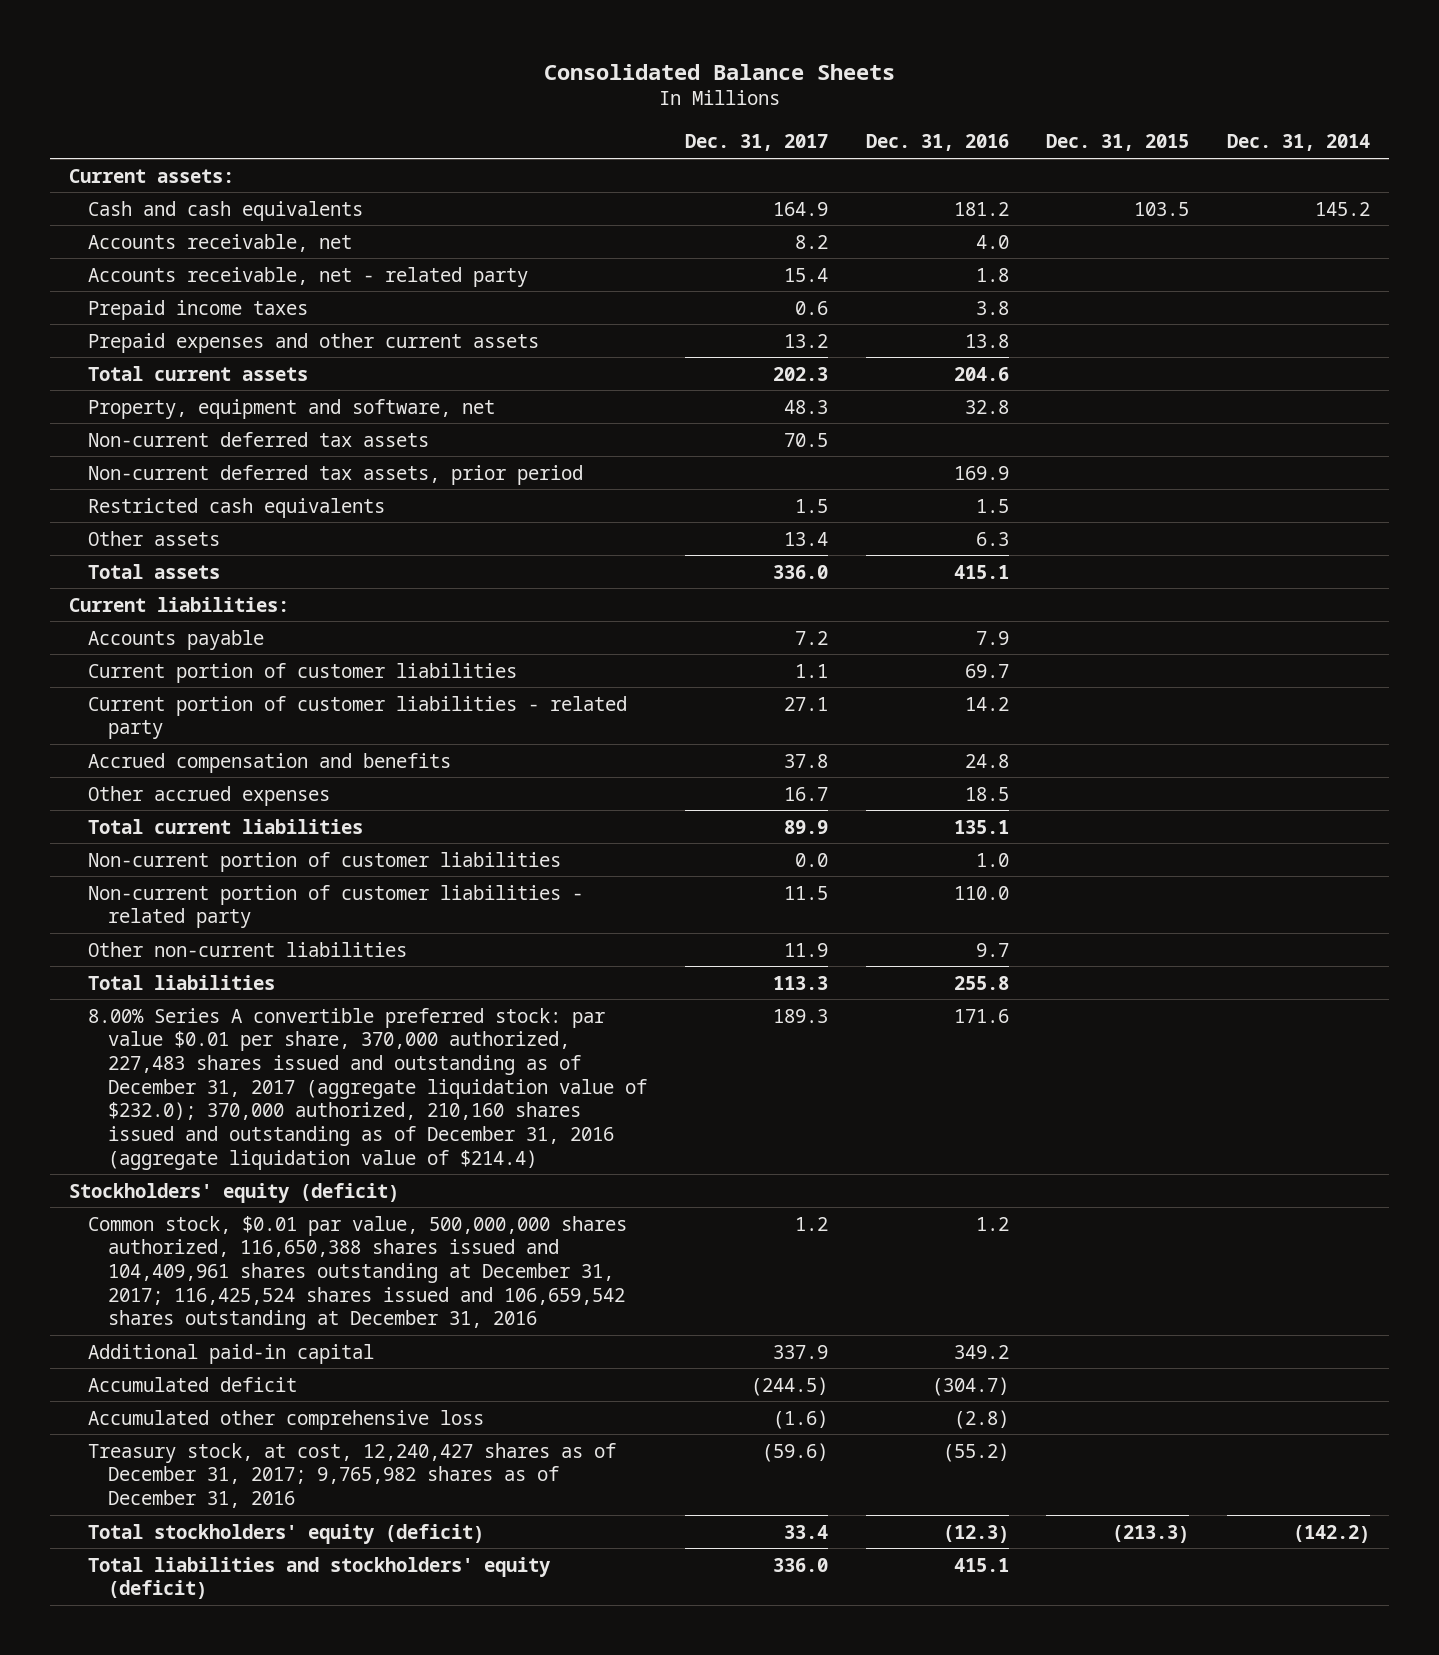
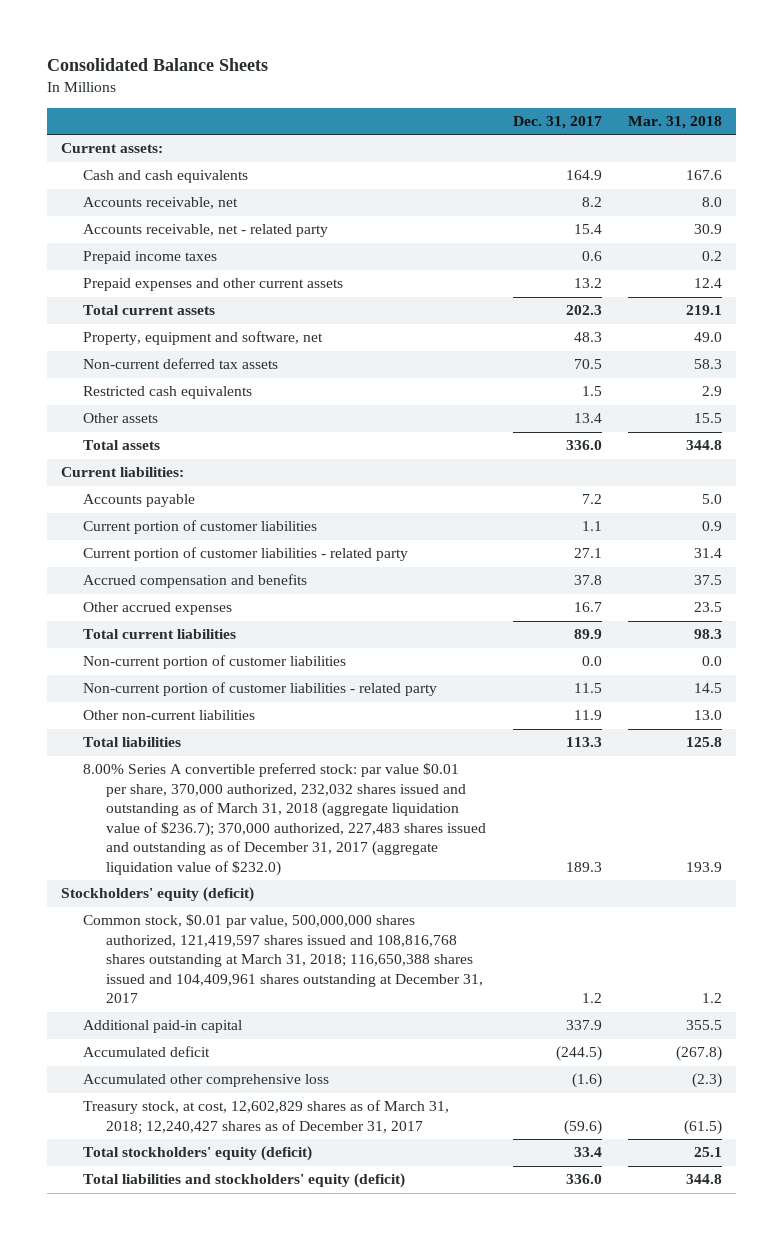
[865,134,1009,152] Dec. 31, 2016 -> none
[1046,134,1190,152] Dec. 31, 2015 -> none
[1227,134,1371,152] Dec. 31, 2014 -> none
none -> [628,116,723,130] Mar. 31, 2018
[88,464,584,485] Non-current deferred tax assets, prior period -> none
[88,1007,647,1170] 8.00% Series A convertible preferred stock: par value $0.01 per share, 370,000 authorized, 227,483 shares issued and outstanding as of December 31, 2017 (aggregate liquidation value of $232.0); 370,000 authorized, 210,160 shares issued and outstanding as of December 31, 2016 (aggregate liquidation value of $214.4) -> [83,763,486,876] 8.00% Series A convertible preferred stock: par value $0.01 per share, 370,000 authorized, 232,032 shares issued and outstanding as of March 31, 2018 (aggregate liquidation value of $236.7); 370,000 authorized, 227,483 shares issued and outstanding as of December 31, 2017 (aggregate liquidation value of $232.0)
[88,1215,628,1331] Common stock, $0.01 par value, 500,000,000 shares authorized, 116,650,388 shares issued and 104,409,961 shares outstanding at December 31, 2017; 116,425,524 shares issued and 106,659,542 shares outstanding at December 31, 2016 -> [83,914,483,1004] Common stock, $0.01 par value, 500,000,000 shares authorized, 121,419,597 shares issued and 108,816,768 shares outstanding at March 31, 2018; 116,650,388 shares issued and 104,409,961 shares outstanding at December 31, 2017
[88,1442,617,1508] Treasury stock, at cost, 12,240,427 shares as of December 31, 2017; 9,765,982 shares as of December 31, 2016 -> [83,1100,450,1134] Treasury stock, at cost, 12,602,829 shares as of March 31, 2018; 12,240,427 shares as of December 31, 2017

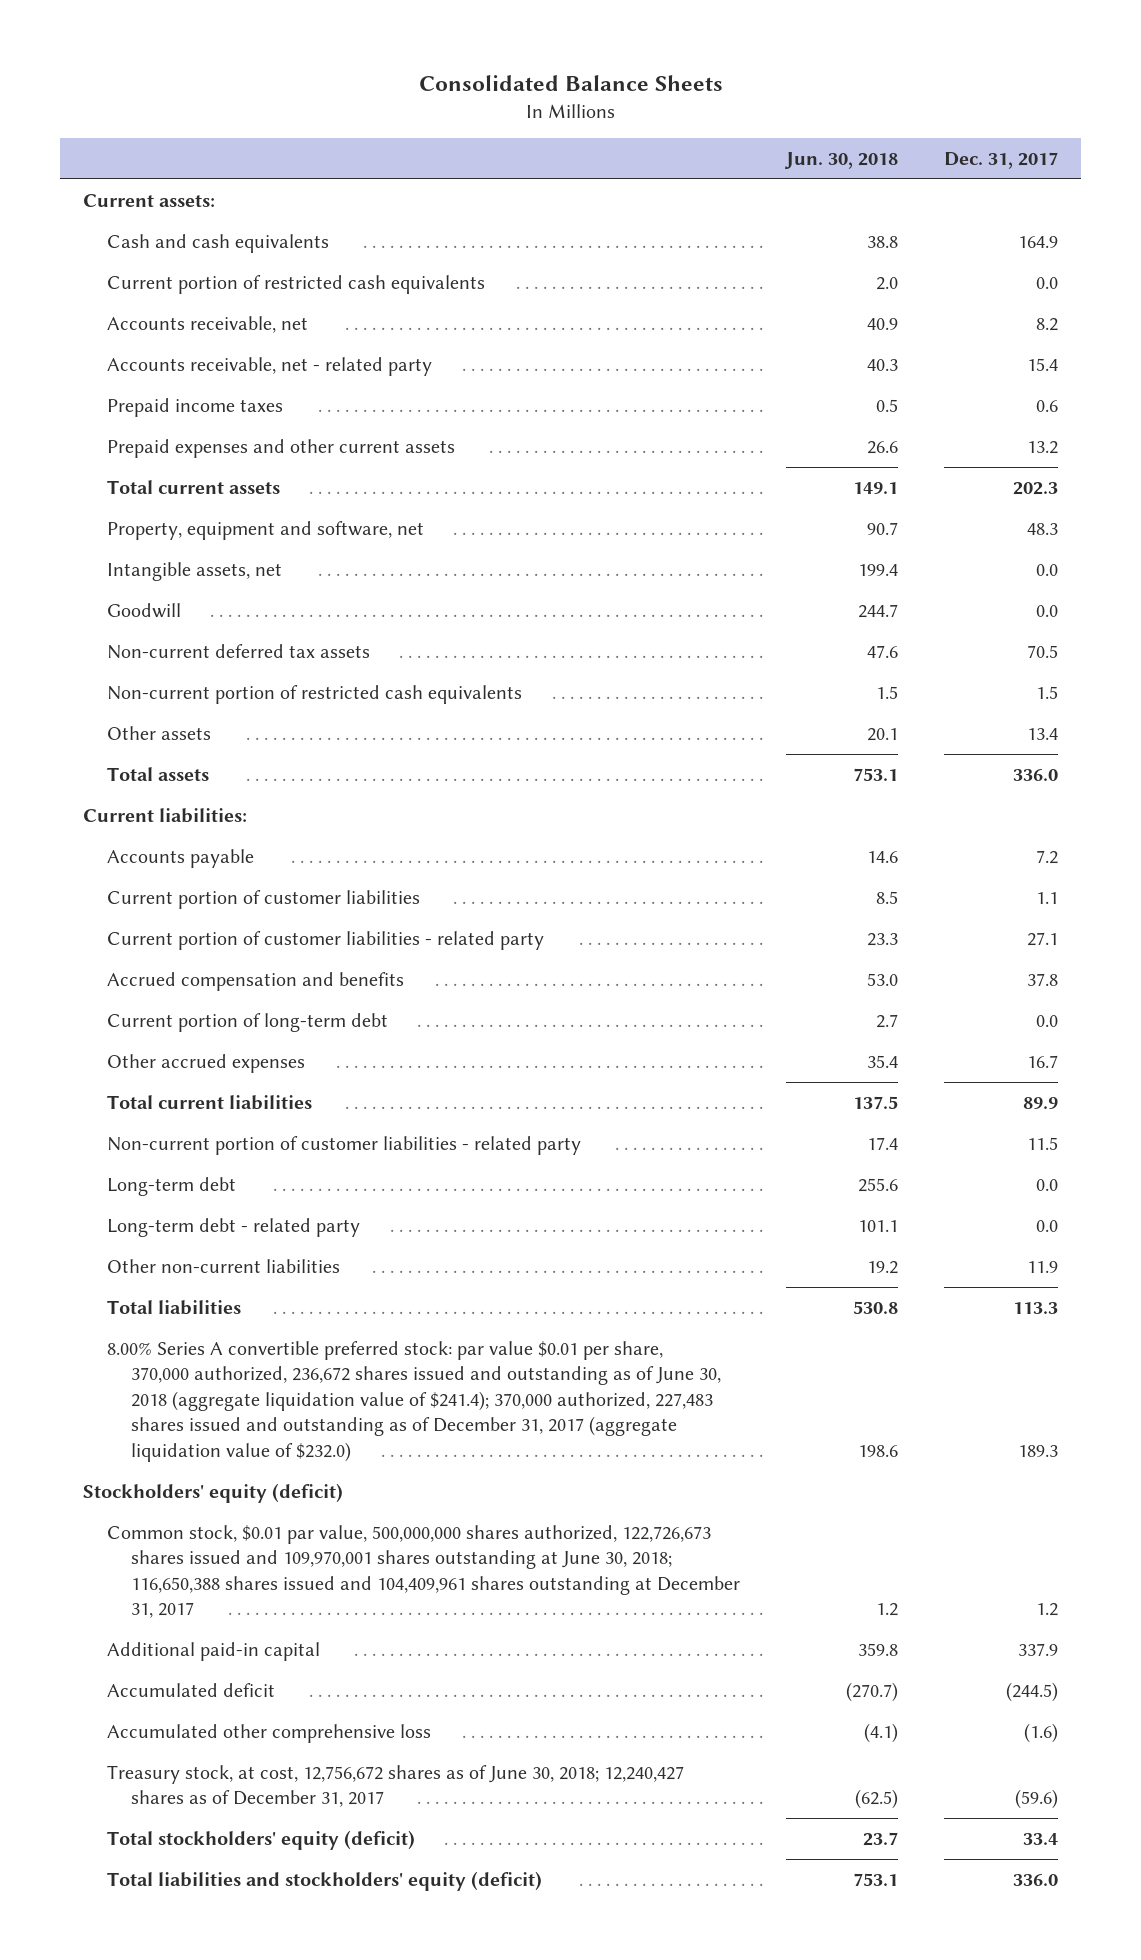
[628,116,723,130] Mar. 31, 2018 -> none
none -> [783,151,898,169] Jun. 30, 2018
none -> [107,274,486,294] Current portion of restricted cash equivalents
none -> [107,561,283,581] Intangible assets, net
none -> [107,602,182,618] Goodwill
[83,386,253,400] Restricted cash equivalents -> [107,684,523,704] Non-current portion of restricted cash equivalents
none -> [107,1012,389,1032] Current portion of long-term debt
[83,655,347,670] Non-current portion of customer liabilities -> none
none -> [107,1176,237,1196] Long-term debt
none -> [107,1217,361,1237] Long-term debt - related party
[83,763,486,876] 8.00% Series A convertible preferred stock: par value $0.01 per share, 370,000 authorized, 232,032 shares issued and outstanding as of March 31, 2018 (aggregate liquidation value of $236.7); 370,000 authorized, 227,483 shares issued and outstanding as of December 31, 2017 (aggregate liquidation value of $232.0) -> [107,1340,722,1462] 8.00% Series A convertible preferred stock: par value $0.01 per share, 370,000 authorized, 236,672 shares issued and outstanding as of June 30, 2018 (aggregate liquidation value of $241.4); 370,000 authorized, 227,483 shares issued and outstanding as of December 31, 2017 (aggregate liquidation value of $232.0)
[83,914,483,1004] Common stock, $0.01 par value, 500,000,000 shares authorized, 121,419,597 shares issued and 108,816,768 shares outstanding at March 31, 2018; 116,650,388 shares issued and 104,409,961 shares outstanding at December 31, 2017 -> [107,1524,741,1619] Common stock, $0.01 par value, 500,000,000 shares authorized, 122,726,673 shares issued and 109,970,001 shares outstanding at June 30, 2018; 116,650,388 shares issued and 104,409,961 shares outstanding at December 31, 2017
[83,1100,450,1134] Treasury stock, at cost, 12,602,829 shares as of March 31, 2018; 12,240,427 shares as of December 31, 2017 -> [107,1764,685,1808] Treasury stock, at cost, 12,756,672 shares as of June 30, 2018; 12,240,427 shares as of December 31, 2017

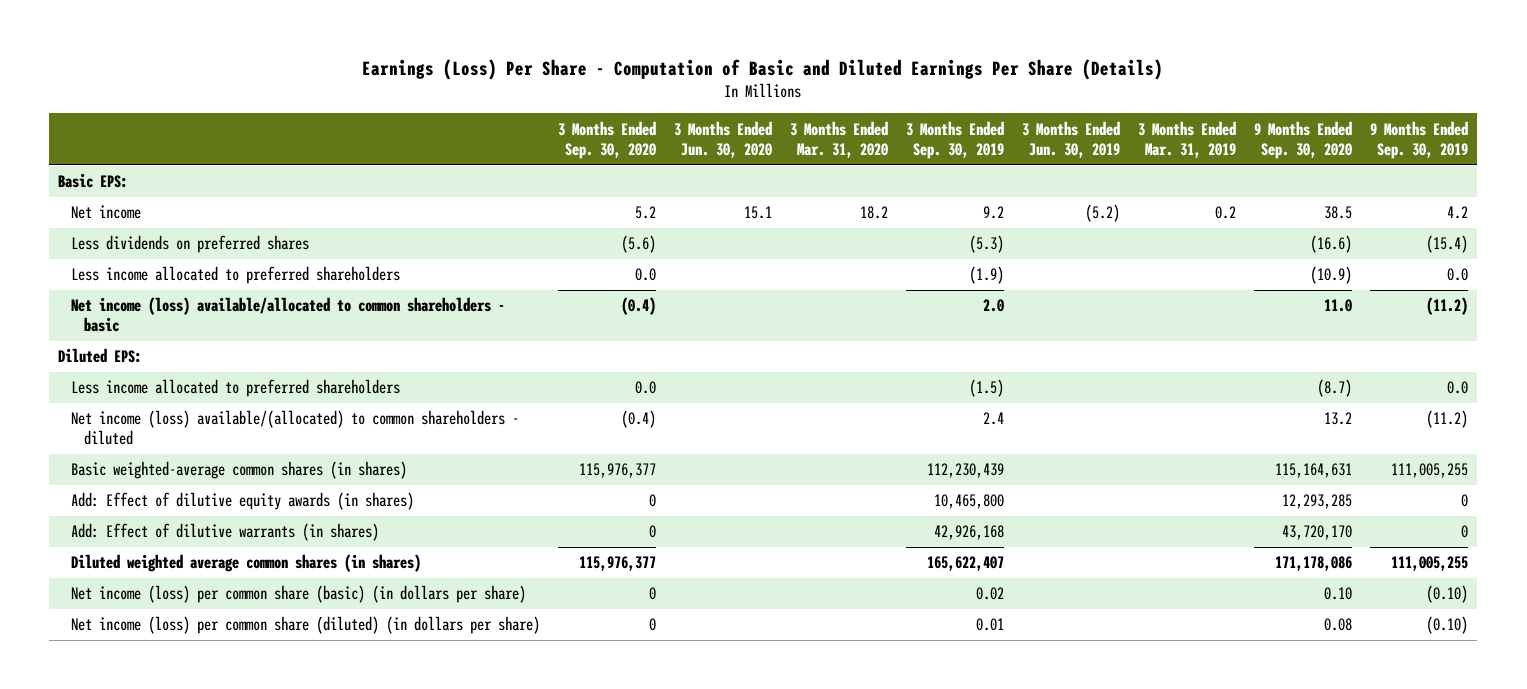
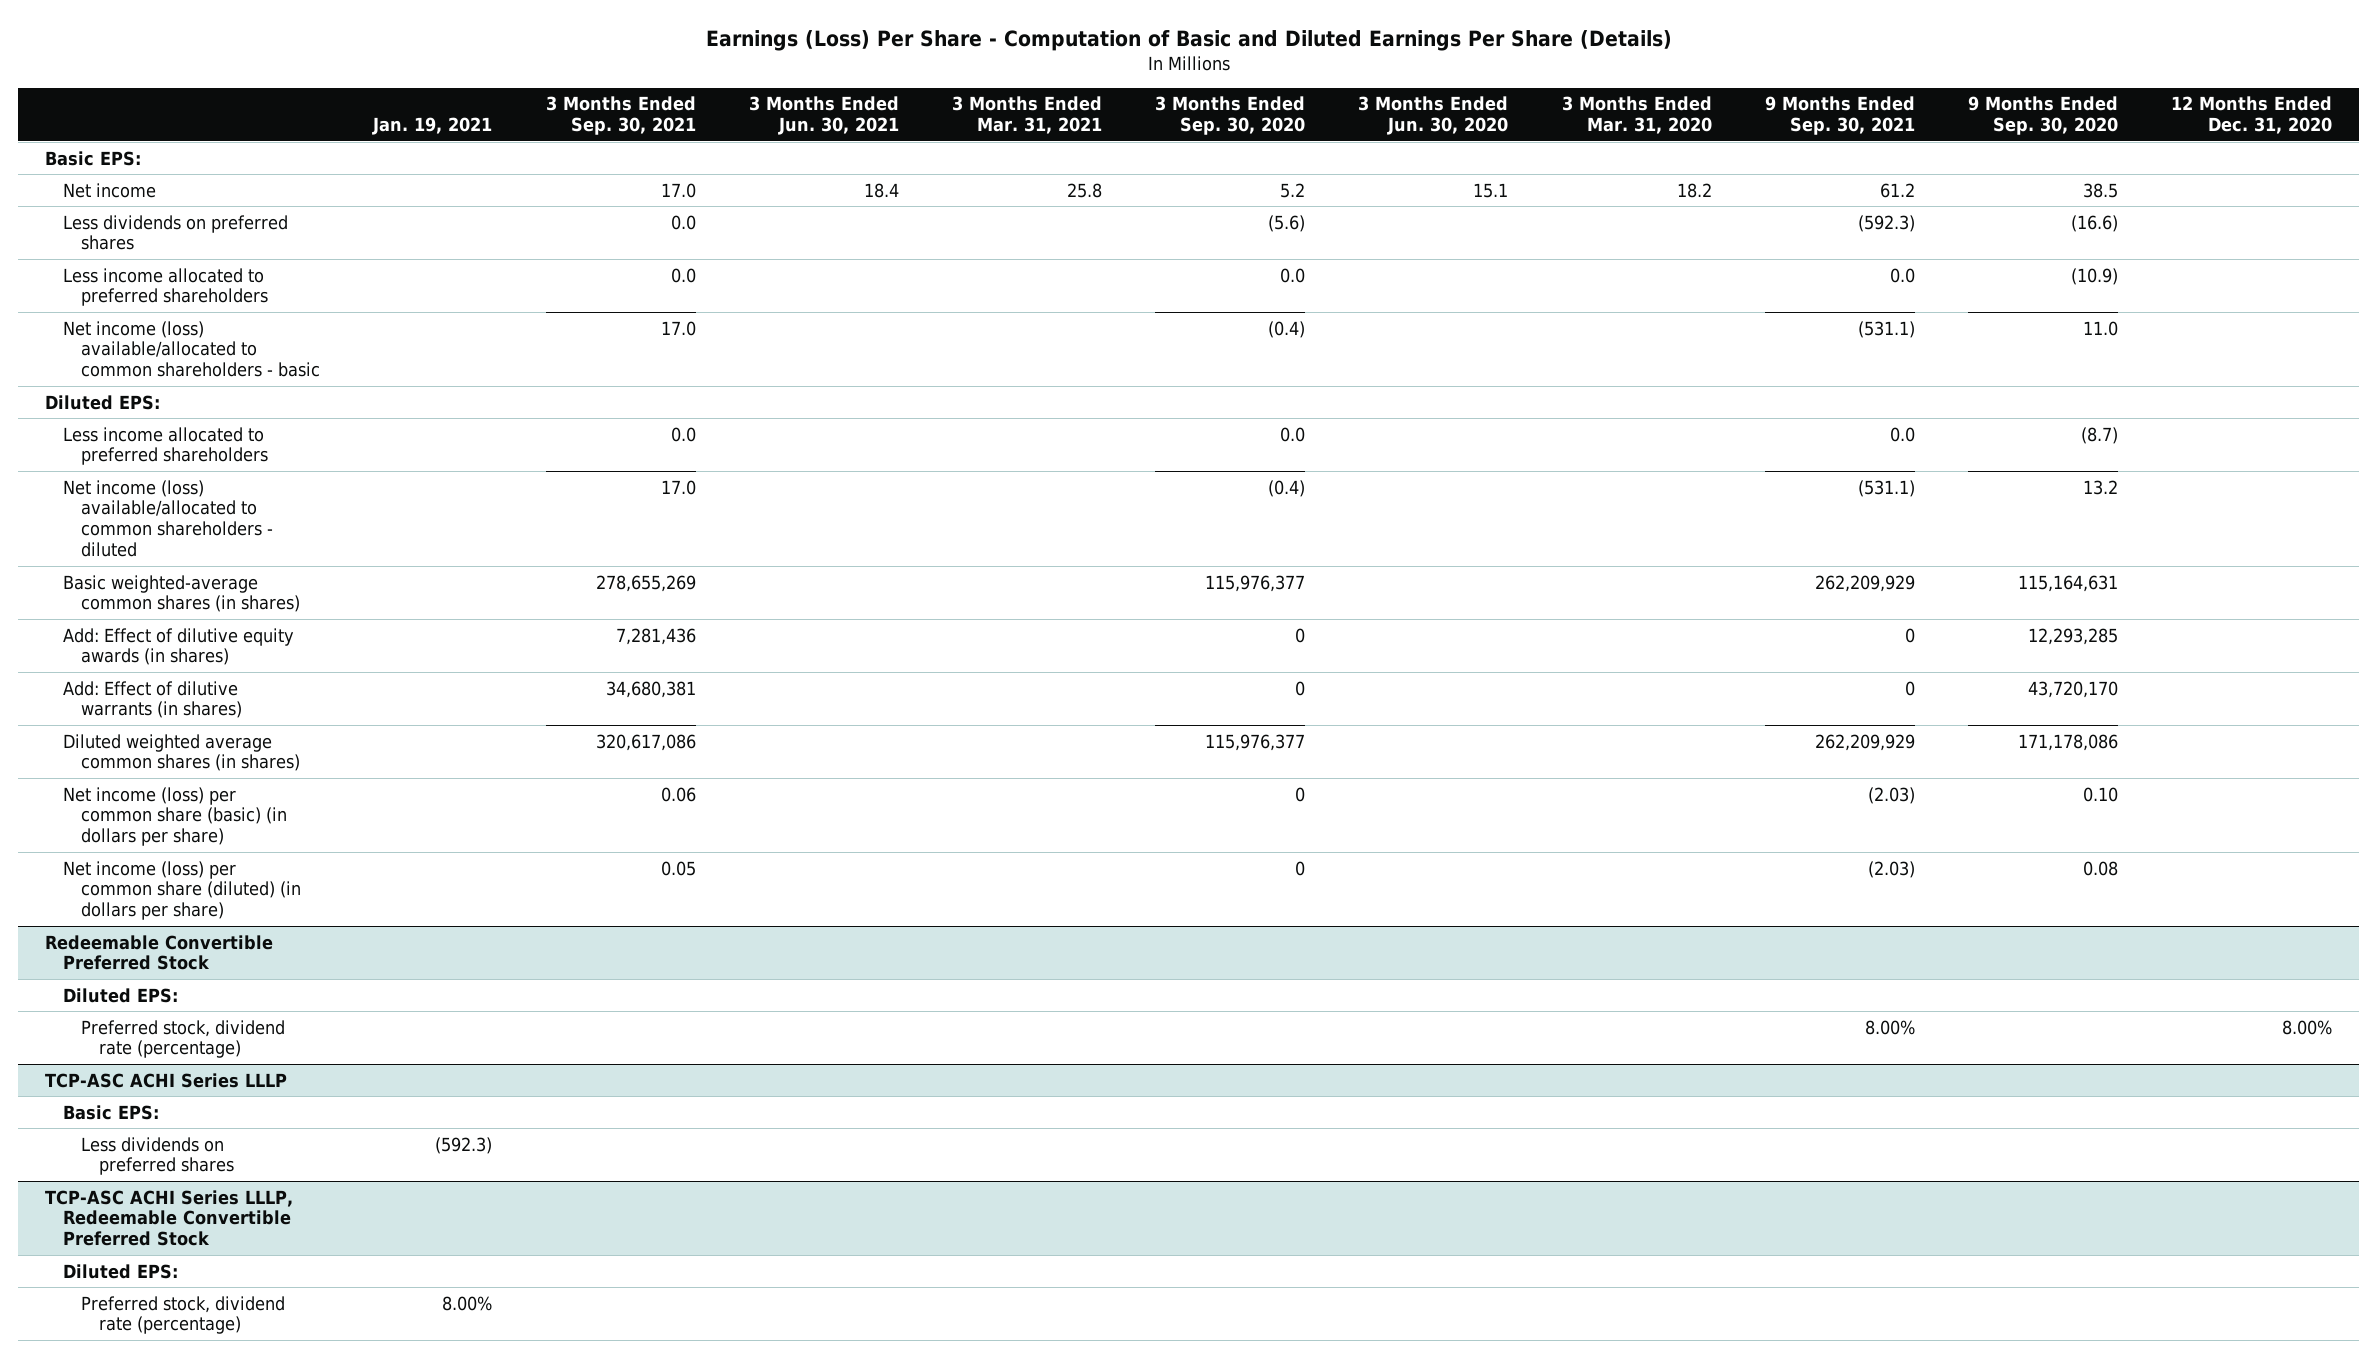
[906,120,1005,159] 3 Months Ended Sep. 30, 2019 -> none
[1022,120,1121,158] 3 Months Ended Jun. 30, 2019 -> none
[1138,120,1237,158] 3 Months Ended Mar. 31, 2019 -> none
[1370,120,1469,159] 9 Months Ended Sep. 30, 2019 -> none
none -> [372,117,493,136] Jan. 19, 2021
none -> [545,96,696,136] 3 Months Ended Sep. 30, 2021
none -> [748,96,899,136] 3 Months Ended Jun. 30, 2021
none -> [951,96,1102,135] 3 Months Ended Mar. 31, 2021
none -> [1764,96,1915,136] 9 Months Ended Sep. 30, 2021
none -> [2171,96,2333,135] 12 Months Ended Dec. 31, 2020
[71,410,520,446] Net income (loss) available/(allocated) to common shareholders - diluted -> [63,479,274,557] Net income (loss) available/allocated to common shareholders - diluted
none -> [44,934,273,971] Redeemable Convertible Preferred Stock
none -> [63,987,179,1003] Diluted EPS:
none -> [81,1019,286,1059] Preferred stock, dividend rate (percentage)
none -> [44,1072,287,1088] TCP-ASC ACHI Series LLLP
none -> [63,1104,160,1120] Basic EPS:
none -> [81,1136,235,1176] Less dividends on preferred shares
none -> [44,1189,293,1247] TCP-ASC ACHI Series LLLP, Redeemable Convertible Preferred Stock
none -> [63,1263,179,1279] Diluted EPS:
none -> [81,1295,286,1335] Preferred stock, dividend rate (percentage)

